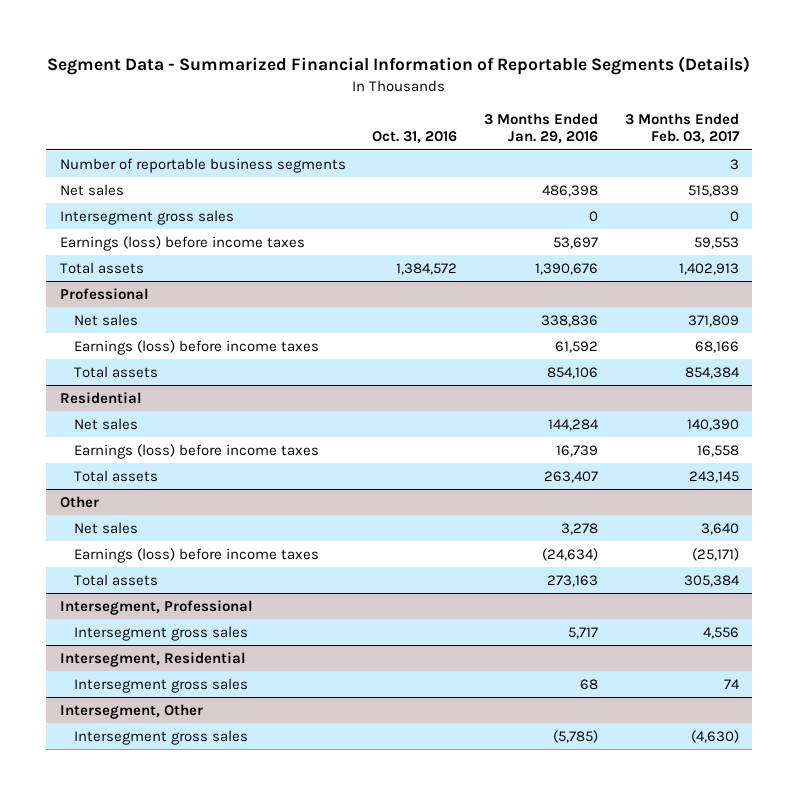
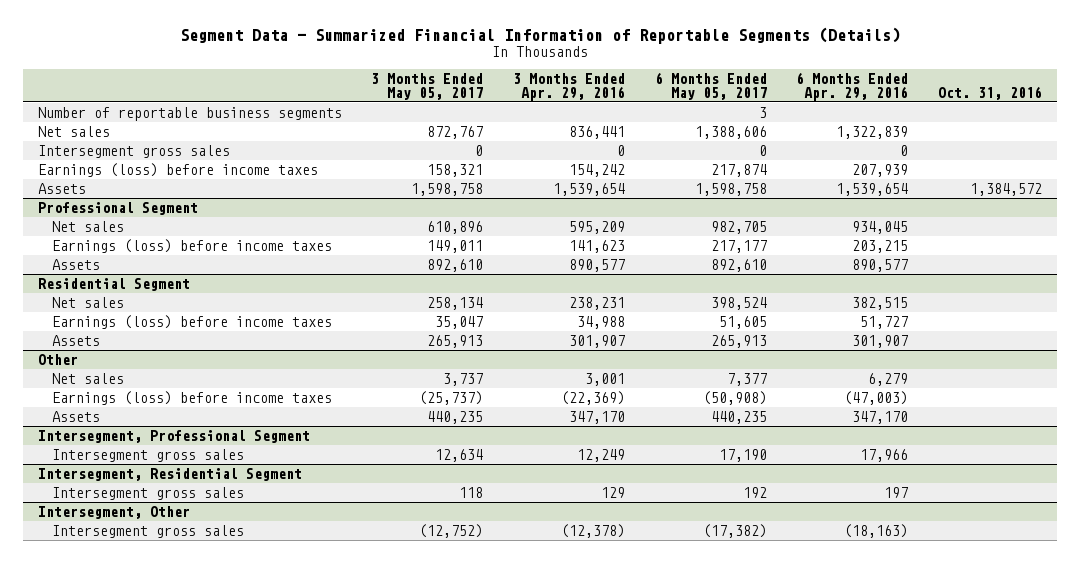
[484,112,599,145] 3 Months Ended Jan. 29, 2016 -> none
[624,112,740,145] 3 Months Ended Feb. 03, 2017 -> none
none -> [371,72,484,101] 3 Months Ended May 05, 2017
none -> [512,72,625,102] 3 Months Ended Apr. 29, 2016
none -> [654,71,767,101] 6 Months Ended May 05, 2017
none -> [796,71,909,102] 6 Months Ended Apr. 29, 2016
[59,261,144,274] Total assets -> [37,182,86,194] Assets
[59,287,149,300] Professional -> [37,201,198,215] Professional Segment
[74,365,159,378] Total assets -> [51,258,100,270] Assets
[59,391,142,404] Residential -> [37,277,190,291] Residential Segment
[74,469,159,482] Total assets -> [51,334,100,346] Assets
[74,573,159,586] Total assets -> [51,410,100,422] Assets
[59,599,253,615] Intersegment, Professional -> [37,429,310,443] Intersegment, Professional Segment
[59,651,246,667] Intersegment, Residential -> [37,467,302,481] Intersegment, Residential Segment

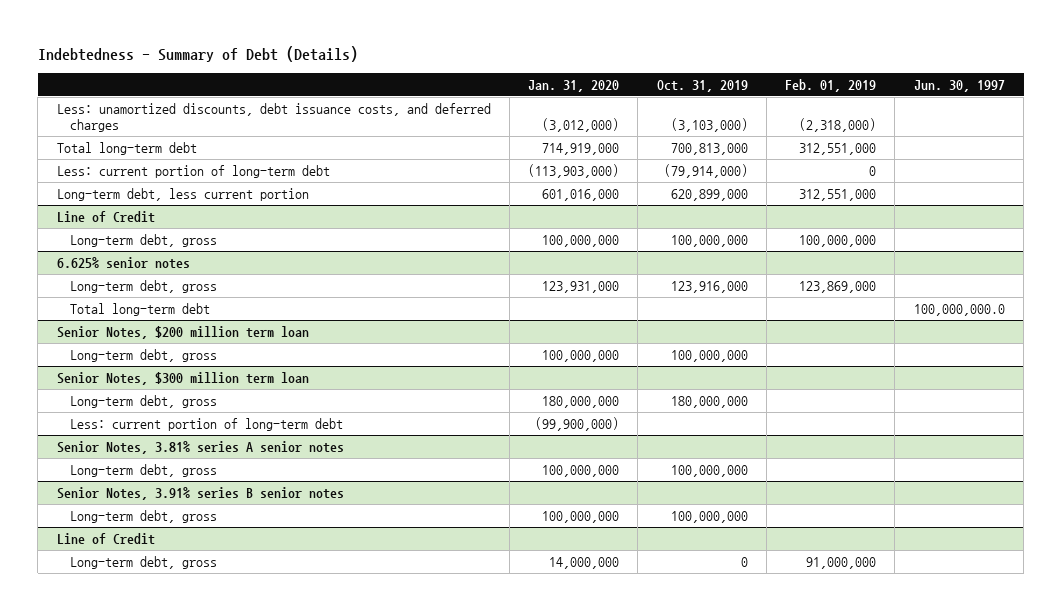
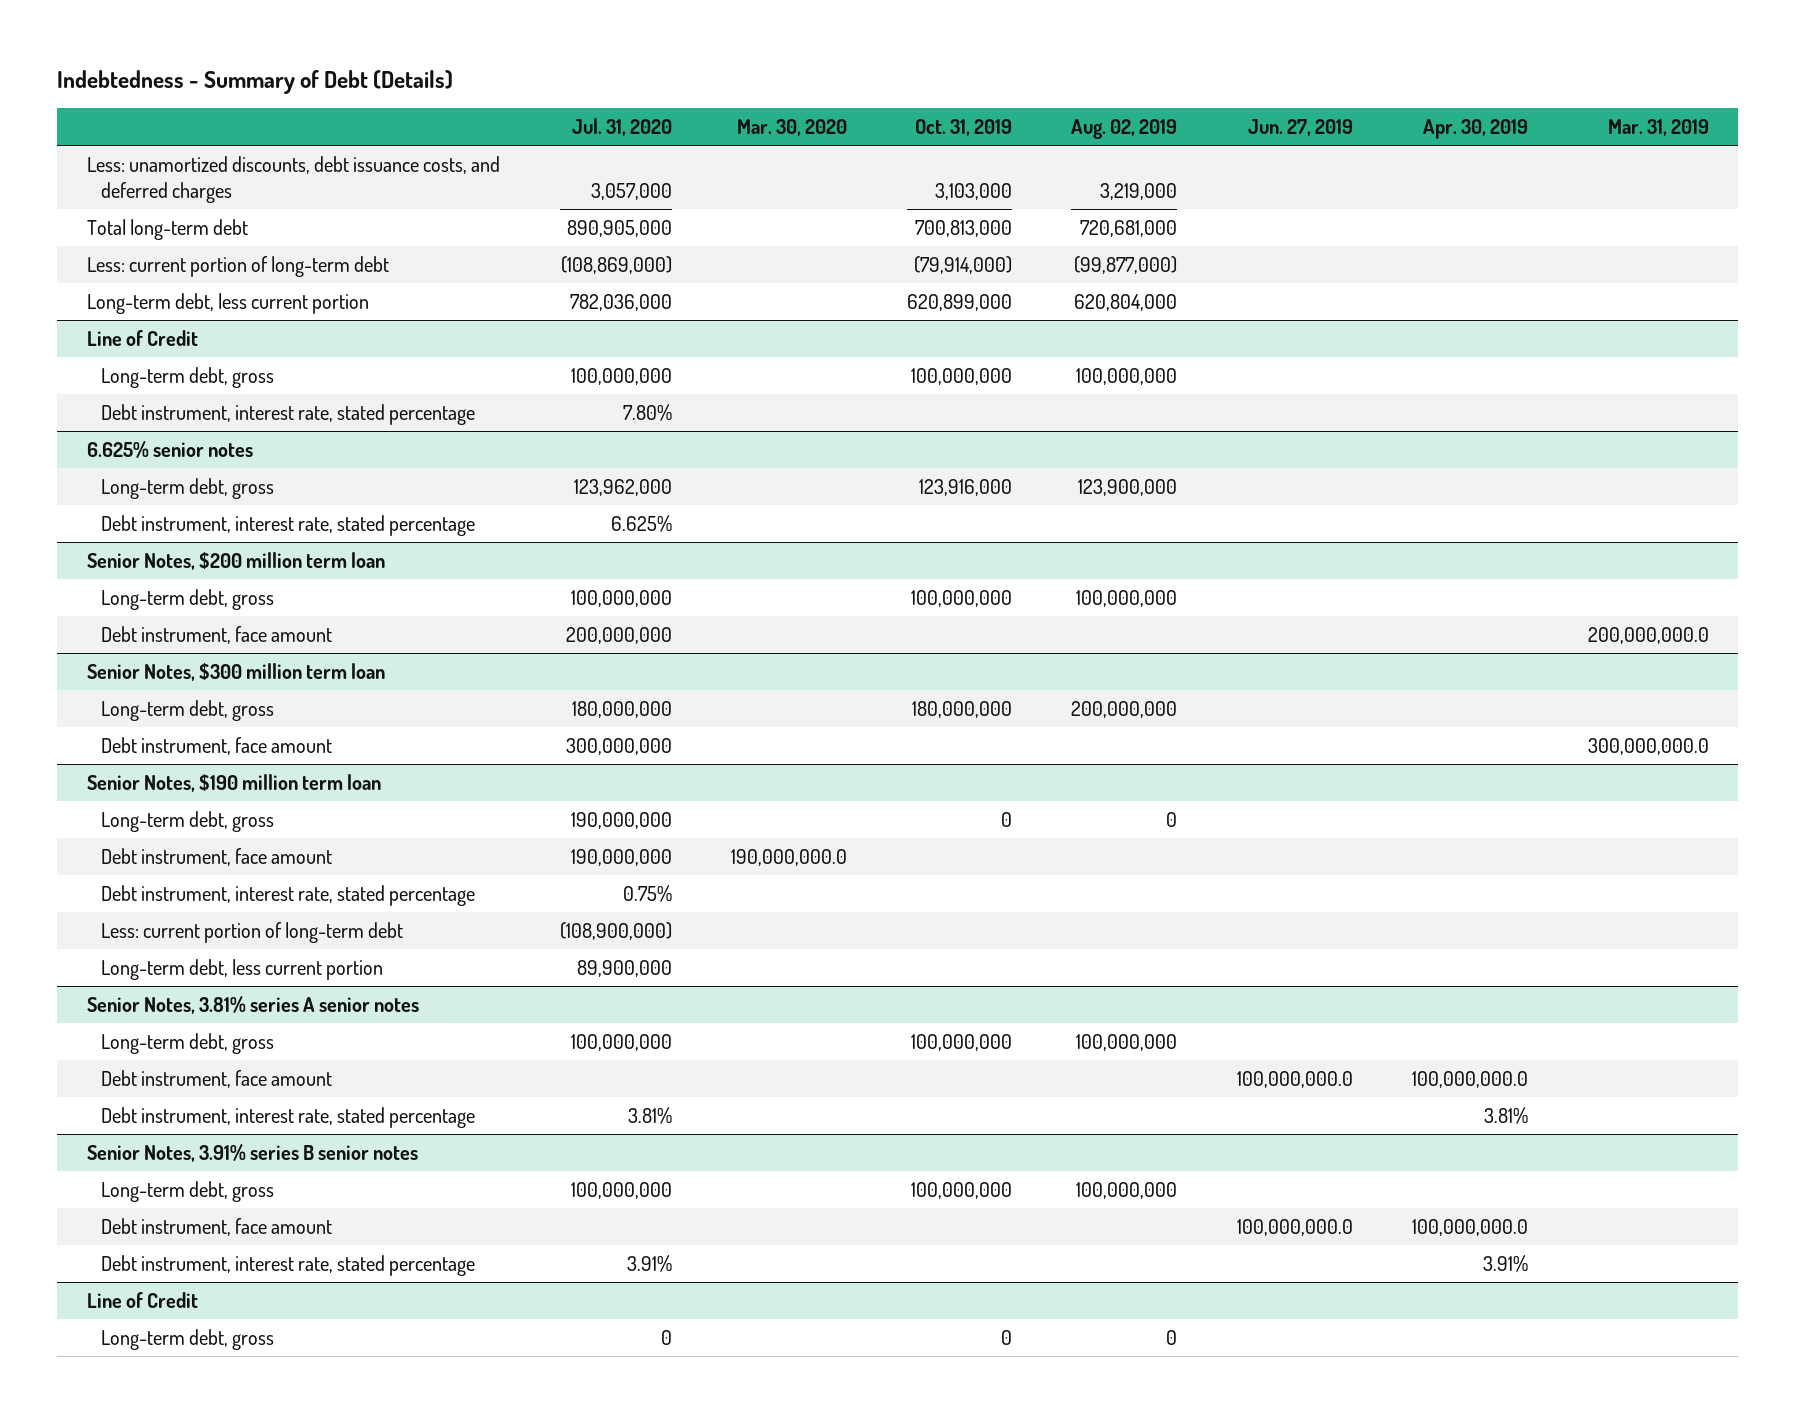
[528,79,620,92] Jan. 31, 2020 -> none
[785,78,877,92] Feb. 01, 2019 -> none
[913,79,1005,92] Jun. 30, 1997 -> none
none -> [571,118,672,137] Jul. 31, 2020
none -> [737,119,848,137] Mar. 30, 2020
none -> [1071,119,1178,140] Aug. 02, 2019
none -> [1247,119,1353,137] Jun. 27, 2019
none -> [1423,119,1529,140] Apr. 30, 2019
none -> [1607,119,1709,137] Mar. 31, 2019
[670,117,748,132] (3,103,000) -> [934,182,1012,200] 3,103,000
none -> [101,403,476,425] Debt instrument, interest rate, stated percentage
[69,302,210,316] Total long-term debt -> none
none -> [101,514,476,536] Debt instrument, interest rate, stated percentage
none -> [101,625,333,644] Debt instrument, face amount
[69,417,343,431] Less: current portion of long-term debt -> none
none -> [101,736,333,755] Debt instrument, face amount
none -> [87,773,382,792] Senior Notes, $190 million term loan
none -> [101,810,275,832] Long-term debt, gross
none -> [101,847,333,866] Debt instrument, face amount
none -> [101,884,476,906] Debt instrument, interest rate, stated percentage
none -> [101,921,404,943] Less: current portion of long-term debt
none -> [101,958,384,980] Long-term debt, less current portion
none -> [101,1069,333,1088] Debt instrument, face amount
none -> [101,1106,476,1128] Debt instrument, interest rate, stated percentage
none -> [101,1217,333,1236] Debt instrument, face amount
none -> [101,1254,476,1276] Debt instrument, interest rate, stated percentage

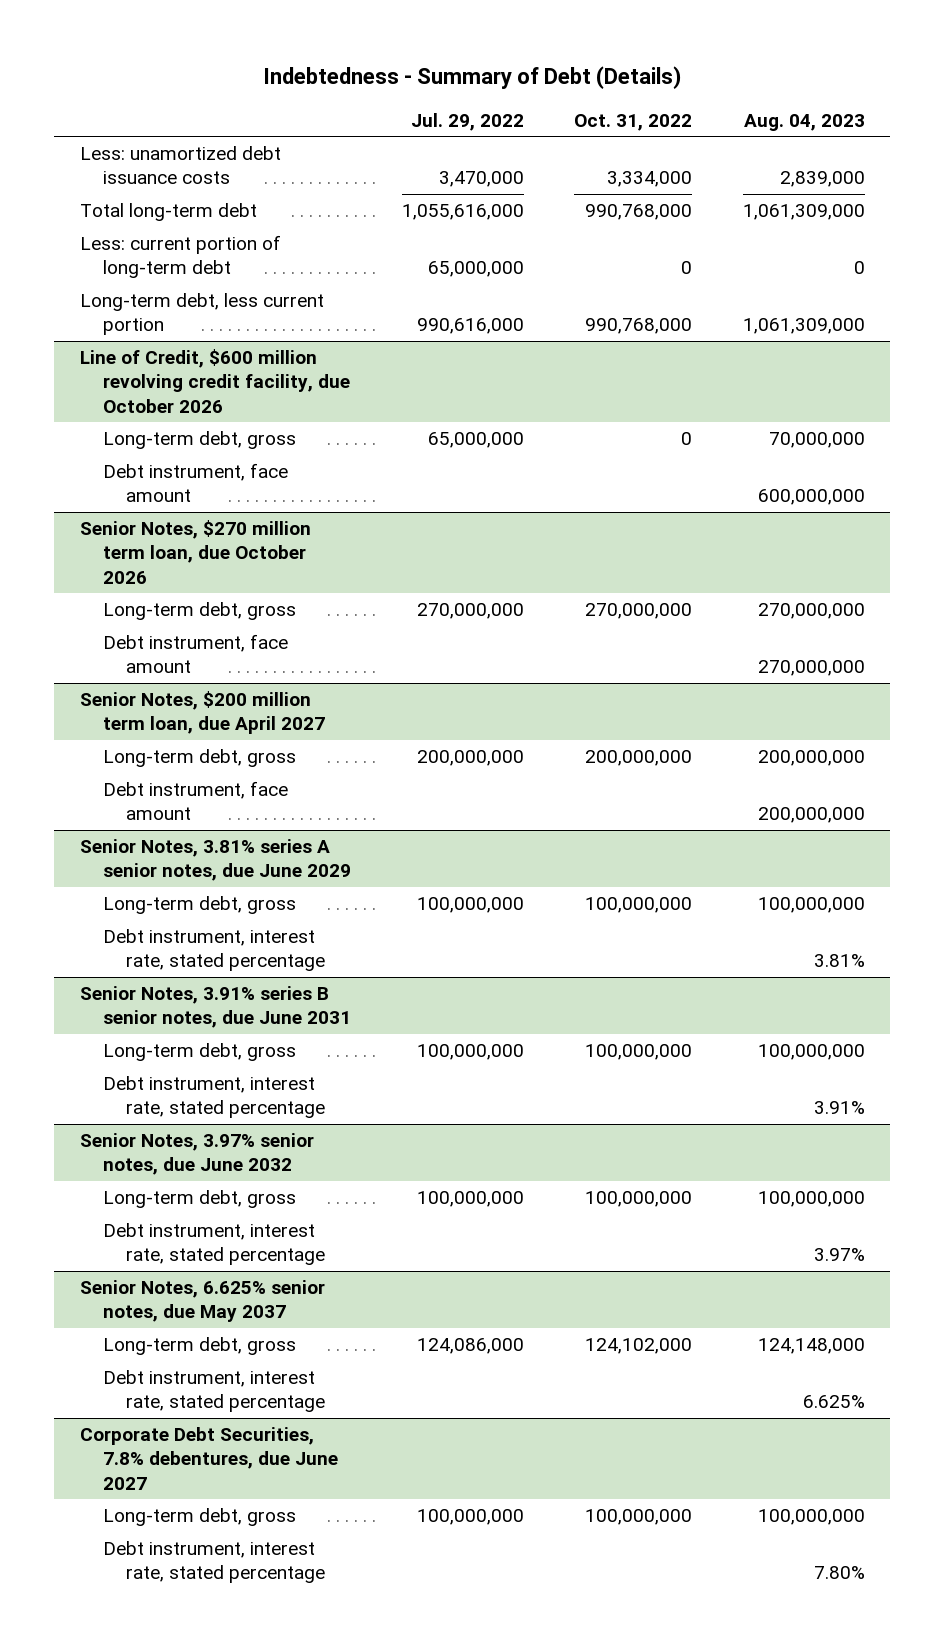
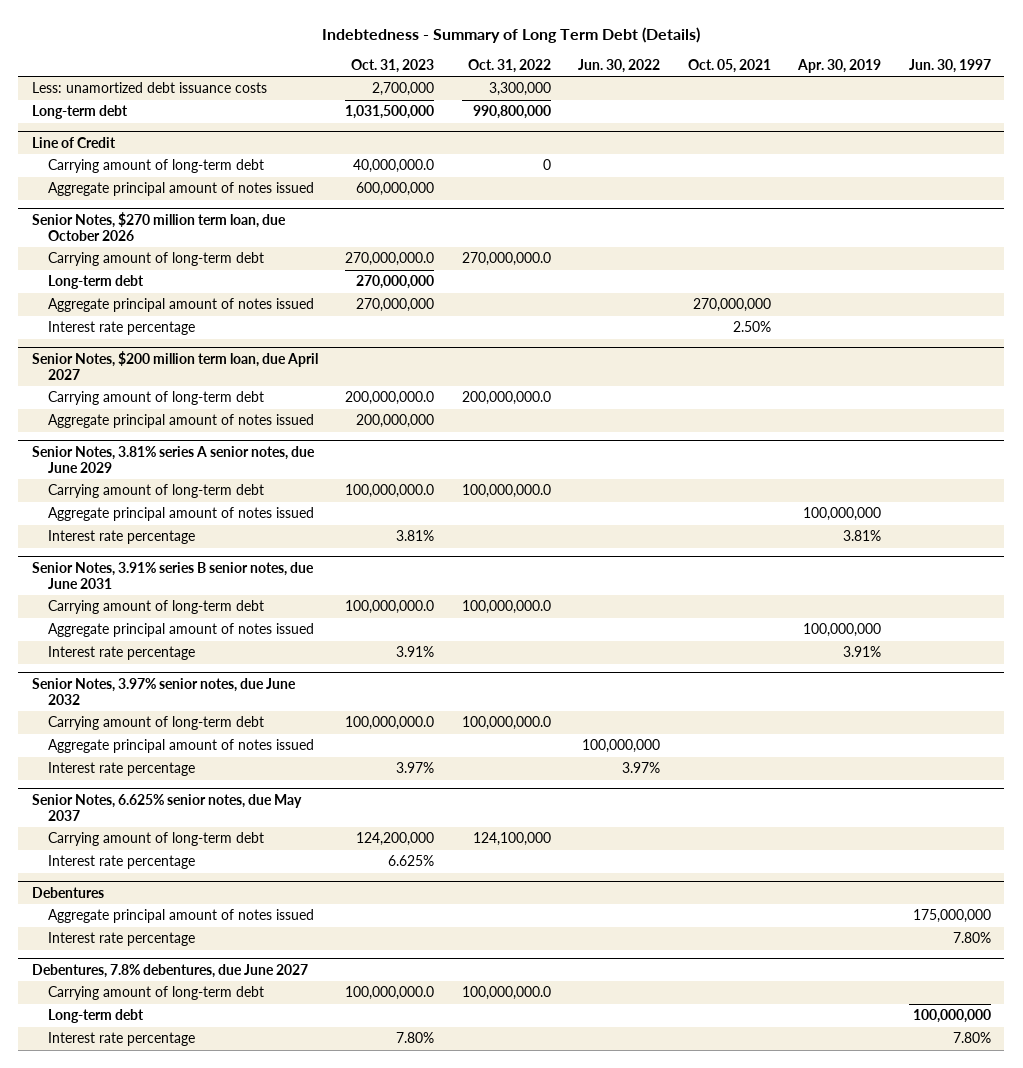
[263,66,682,90] Indebtedness - Summary of Debt (Details) -> [322,26,701,43] Indebtedness - Summary of Long Term Debt (Details)
[410,112,524,131] Jul. 29, 2022 -> none
[744,113,866,131] Aug. 04, 2023 -> none
none -> [351,58,435,73] Oct. 31, 2023
none -> [578,58,661,73] Jun. 30, 2022
none -> [687,58,771,73] Oct. 05, 2021
none -> [797,58,882,73] Apr. 30, 2019
none -> [908,58,991,73] Jun. 30, 1997
[79,235,281,279] Less: current portion of long-term debt -> none
[79,293,324,336] Long-term debt, less current portion -> none
[607,171,693,188] 3,334,000 -> [488,82,551,97] 3,300,000
[79,203,257,222] Total long-term debt -> [31,105,128,120] Long-term debt
[585,204,693,221] 990,768,000 -> [472,105,551,120] 990,800,000
[79,349,350,413] Line of Credit, $600 million revolving credit facility, due October 2026 -> [31,136,116,148] Line of Credit
[102,431,296,450] Long-term debt, gross -> [47,159,264,174] Carrying amount of long-term debt
[102,463,288,503] Debt instrument, face amount -> [47,182,314,197] Aggregate principal amount of notes issued
[102,602,296,621] Long-term debt, gross -> [47,252,264,267] Carrying amount of long-term debt
[585,603,693,620] 270,000,000 -> [461,252,551,267] 270,000,000.0
none -> [47,275,144,290] Long-term debt
[102,634,288,674] Debt instrument, face amount -> [47,298,314,313] Aggregate principal amount of notes issued
none -> [47,321,195,336] Interest rate percentage
[102,749,296,768] Long-term debt, gross -> [47,391,264,406] Carrying amount of long-term debt
[585,750,693,767] 200,000,000 -> [461,391,551,406] 200,000,000.0
[102,781,288,821] Debt instrument, face amount -> [47,414,314,429] Aggregate principal amount of notes issued
[102,896,296,915] Long-term debt, gross -> [47,484,264,499] Carrying amount of long-term debt
[585,897,693,914] 100,000,000 -> [461,484,551,499] 100,000,000.0
none -> [47,507,314,522] Aggregate principal amount of notes issued
[102,929,326,972] Debt instrument, interest rate, stated percentage -> [47,530,195,545] Interest rate percentage
[102,1043,296,1062] Long-term debt, gross -> [47,600,264,615] Carrying amount of long-term debt
[585,1044,693,1061] 100,000,000 -> [461,600,551,615] 100,000,000.0
none -> [47,623,314,638] Aggregate principal amount of notes issued
[102,1076,326,1119] Debt instrument, interest rate, stated percentage -> [47,646,195,661] Interest rate percentage
[102,1190,296,1209] Long-term debt, gross -> [47,716,264,731] Carrying amount of long-term debt
[585,1191,693,1208] 100,000,000 -> [461,716,551,731] 100,000,000.0
none -> [47,739,314,754] Aggregate principal amount of notes issued
[102,1223,326,1266] Debt instrument, interest rate, stated percentage -> [47,762,195,777] Interest rate percentage
[102,1337,296,1356] Long-term debt, gross -> [47,832,264,847] Carrying amount of long-term debt
[585,1338,693,1355] 124,102,000 -> [472,832,551,847] 124,100,000
[102,1370,326,1413] Debt instrument, interest rate, stated percentage -> [47,855,195,870] Interest rate percentage
none -> [31,886,104,898] Debentures
none -> [47,909,314,924] Aggregate principal amount of notes issued
none -> [47,932,195,947] Interest rate percentage
[79,1427,338,1490] Corporate Debt Securities, 7.8% debentures, due June 2027 -> [31,963,308,978] Debentures, 7.8% debentures, due June 2027
[102,1508,296,1527] Long-term debt, gross -> [47,986,264,1001] Carrying amount of long-term debt
[585,1509,693,1526] 100,000,000 -> [461,986,551,1001] 100,000,000.0
none -> [47,1009,144,1024] Long-term debt
[102,1541,326,1584] Debt instrument, interest rate, stated percentage -> [47,1032,195,1047] Interest rate percentage

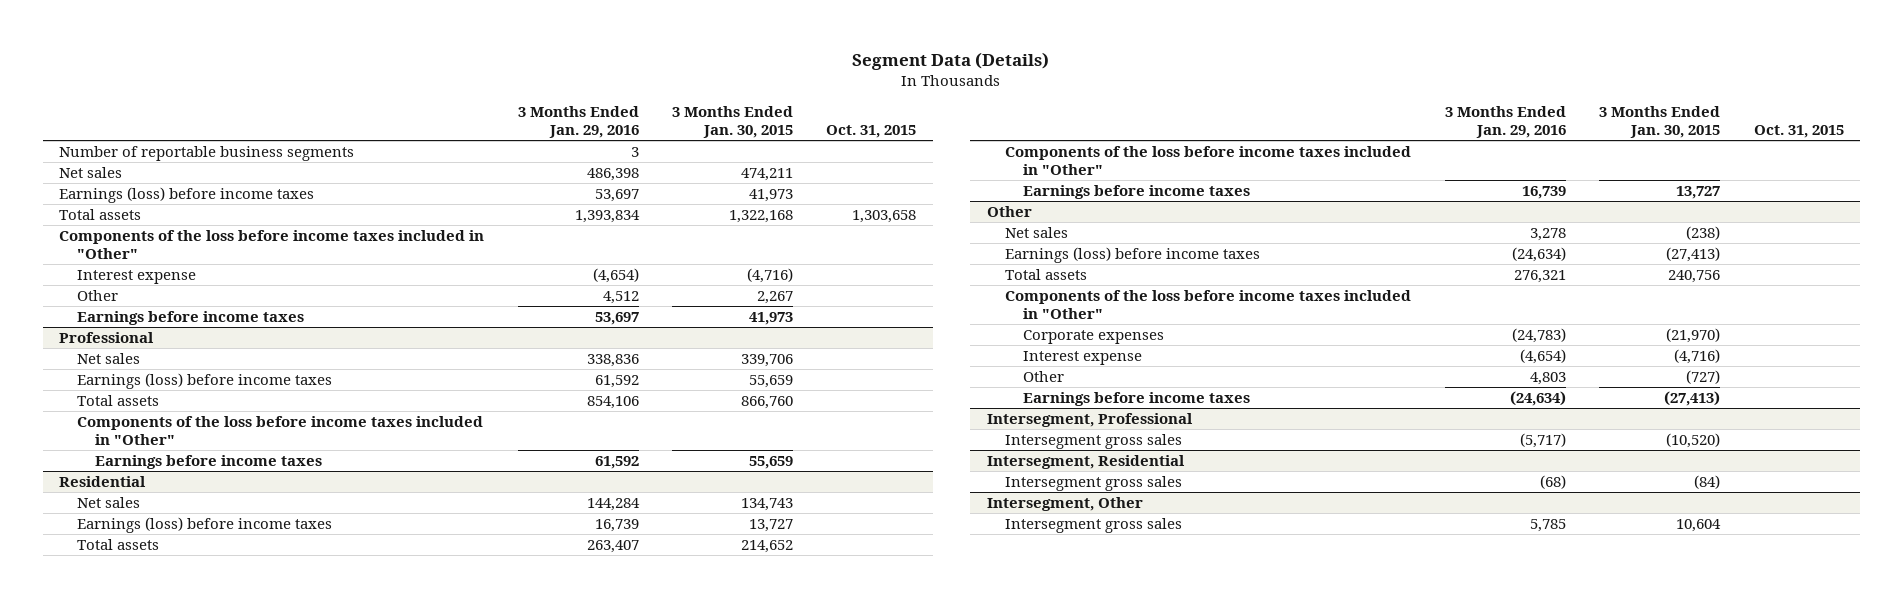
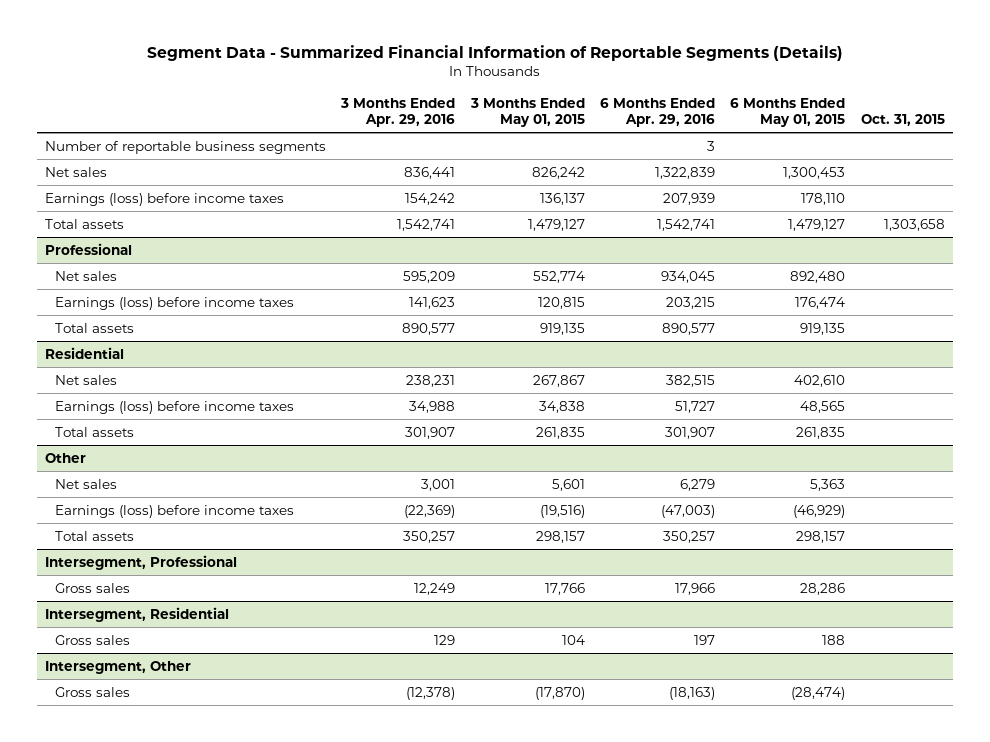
[852,51,1050,70] Segment Data (Details) -> [146,45,843,62] Segment Data - Summarized Financial Information of Reportable Segments (Details)
[517,106,639,139] 3 Months Ended Jan. 29, 2016 -> none
[671,106,793,139] 3 Months Ended Jan. 30, 2015 -> none
none -> [340,97,456,128] 3 Months Ended Apr. 29, 2016
none -> [469,97,585,128] 3 Months Ended May 01, 2015
none -> [600,97,716,128] 6 Months Ended Apr. 29, 2016
none -> [730,97,846,128] 6 Months Ended May 01, 2015
[59,230,485,259] Components of the loss before income taxes included in "Other" -> none
[77,270,197,285] Interest expense -> none
[77,290,119,302] Other -> none
[77,311,305,326] Earnings before income taxes -> none
[77,416,484,445] Components of the loss before income taxes included in "Other" -> none
[95,455,323,470] Earnings before income taxes -> none
[1004,146,1411,175] Components of the loss before income taxes included in "Other" -> none
[1022,185,1250,200] Earnings before income taxes -> none
[1004,290,1411,319] Components of the loss before income taxes included in "Other" -> none
[1022,330,1164,345] Corporate expenses -> none
[1022,351,1142,366] Interest expense -> none
[1022,371,1064,383] Other -> none
[1022,392,1250,407] Earnings before income taxes -> none
[1004,434,1182,450] Intersegment gross sales -> [55,582,131,593] Gross sales
[1004,476,1182,492] Intersegment gross sales -> [55,634,131,645] Gross sales
[1004,518,1182,534] Intersegment gross sales -> [55,686,131,697] Gross sales

